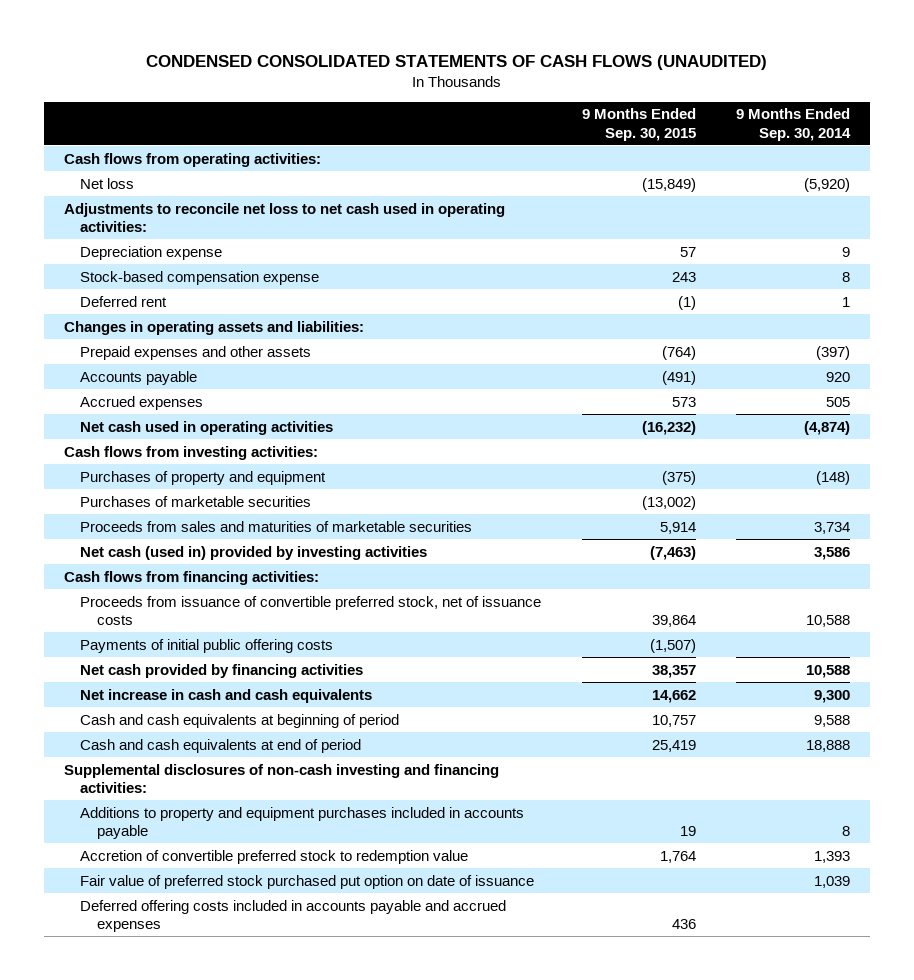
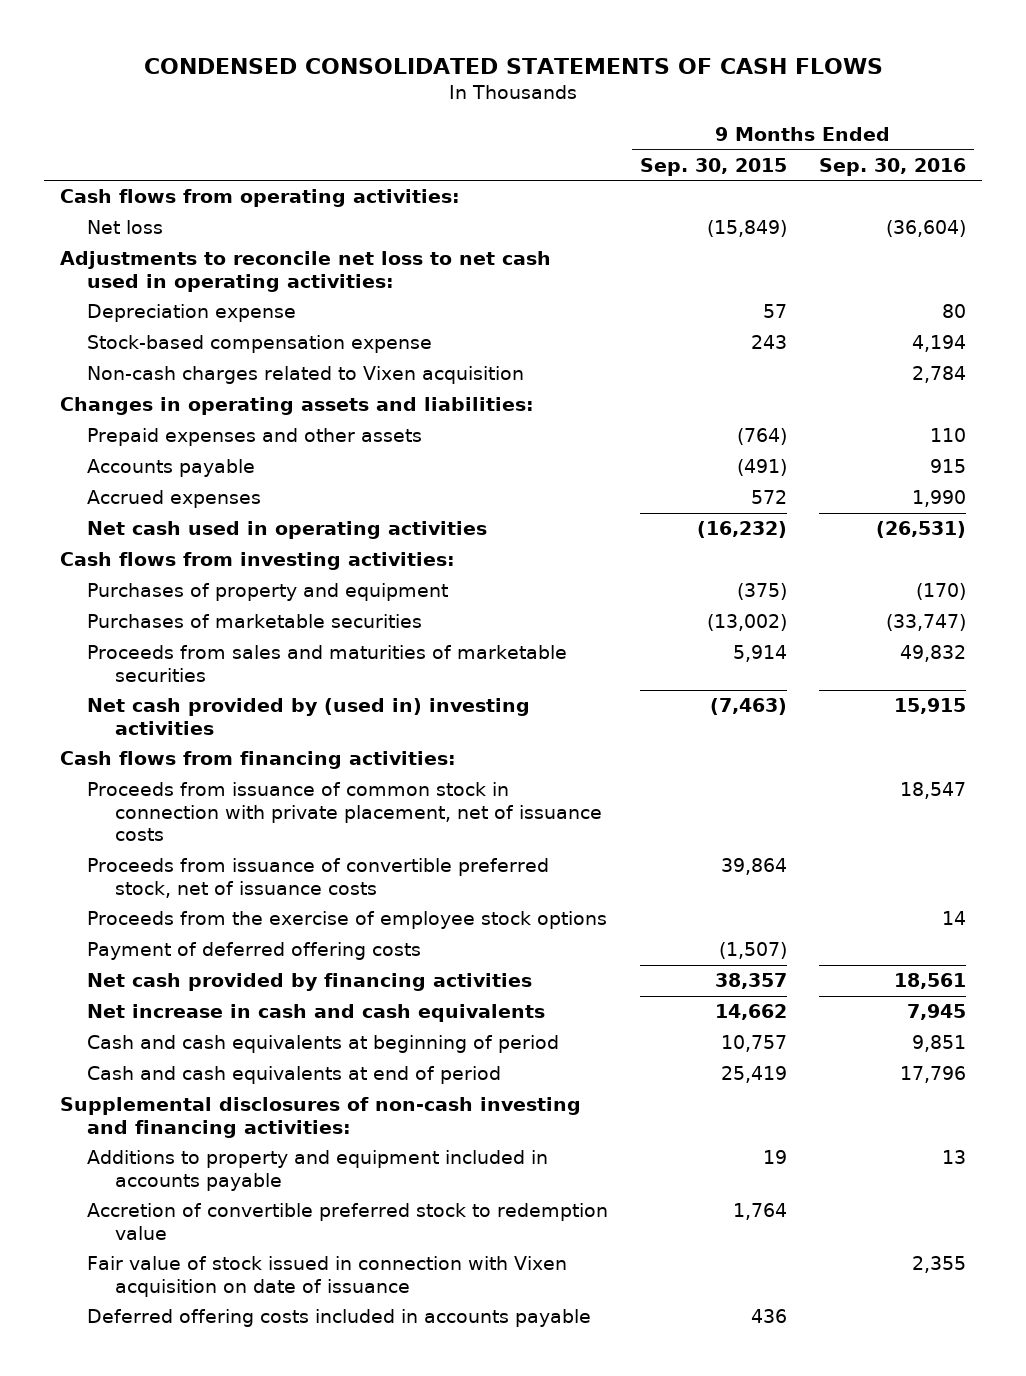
[145,54,767,70] CONDENSED CONSOLIDATED STATEMENTS OF CASH FLOWS (UNAUDITED) -> [144,57,884,74] CONDENSED CONSOLIDATED STATEMENTS OF CASH FLOWS
[735,108,851,141] 9 Months Ended Sep. 30, 2014 -> none
none -> [819,157,967,176] Sep. 30, 2016
[80,295,168,307] Deferred rent -> none
none -> [87,366,525,385] Non-cash charges related to Vixen acquisition
[671,396,696,407] 573 -> [751,490,788,505] 572
[80,545,428,560] Net cash (used in) provided by investing activities -> [87,698,531,735] Net cash provided by (used in) investing activities
none -> [87,782,602,842] Proceeds from issuance of common stock in connection with private placement, net of issuance costs
none -> [87,911,608,930] Proceeds from the exercise of employee stock options
[80,638,334,653] Payments of initial public offering costs -> [87,942,422,961] Payment of deferred offering costs
[80,806,525,840] Additions to property and equipment purchases included in accounts payable -> [87,1150,549,1191] Additions to property and equipment included in accounts payable
[80,874,535,889] Fair value of preferred stock purchased put option on date of issuance -> none
none -> [87,1256,568,1297] Fair value of stock issued in connection with Vixen acquisition on date of issuance
[80,899,507,933] Deferred offering costs included in accounts payable and accrued expenses -> [87,1309,592,1328] Deferred offering costs included in accounts payable

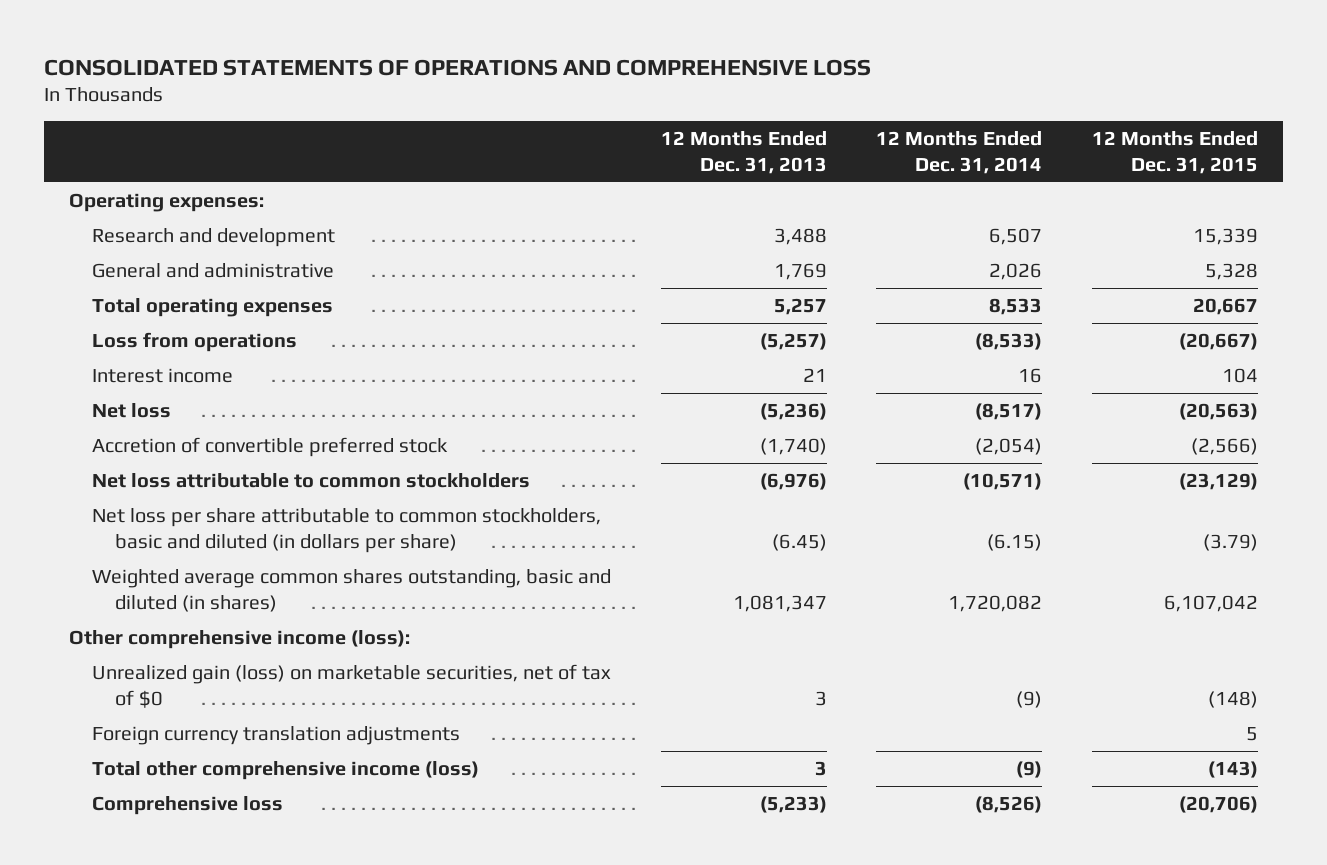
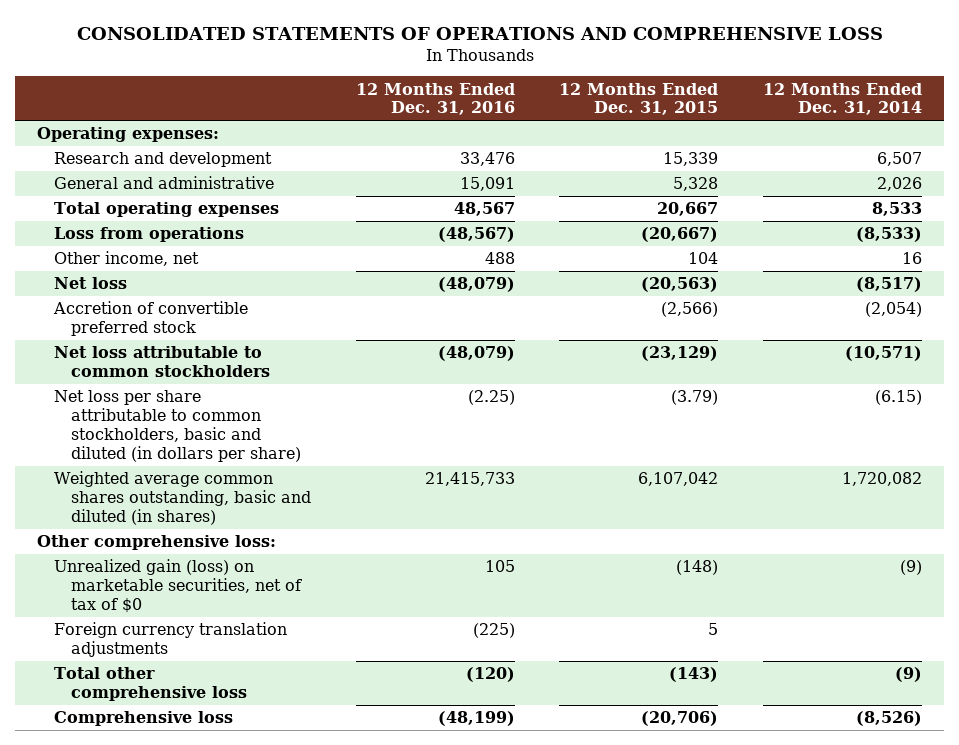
[660,131,827,174] 12 Months Ended Dec. 31, 2013 -> none
none -> [355,82,515,116] 12 Months Ended Dec. 31, 2016
[91,367,233,383] Interest income -> [54,251,200,267] Other income, net
[68,629,410,649] Other comprehensive income (loss): -> [37,535,277,551] Other comprehensive loss:
[91,760,479,780] Total other comprehensive income (loss) -> [54,667,248,702] Total other comprehensive loss

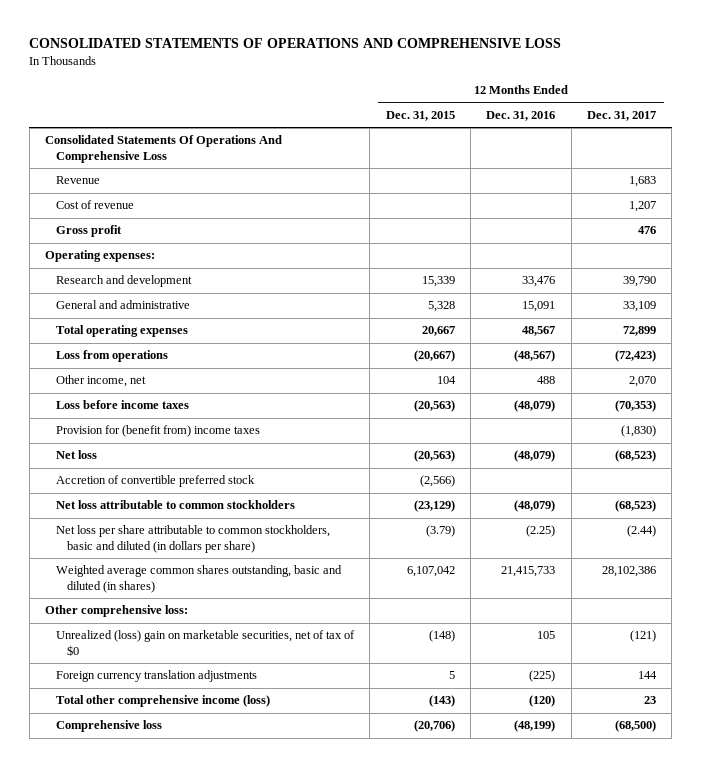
[762,82,922,116] 12 Months Ended Dec. 31, 2014 -> none
none -> [586,110,656,121] Dec. 31, 2017
none -> [45,135,283,163] Consolidated Statements Of Operations And Comprehensive Loss
none -> [56,176,101,185] Revenue
none -> [56,200,135,210] Cost of revenue
none -> [56,225,123,238] Gross profit
none -> [56,400,190,410] Loss before income taxes
none -> [56,425,261,438] Provision for (benefit from) income taxes
[54,559,303,613] Unrealized gain (loss) on marketable securities, net of tax of $0 -> [56,630,356,656] Unrealized (loss) gain on marketable securities, net of tax of $0
[54,667,248,702] Total other comprehensive loss -> [56,695,271,708] Total other comprehensive income (loss)

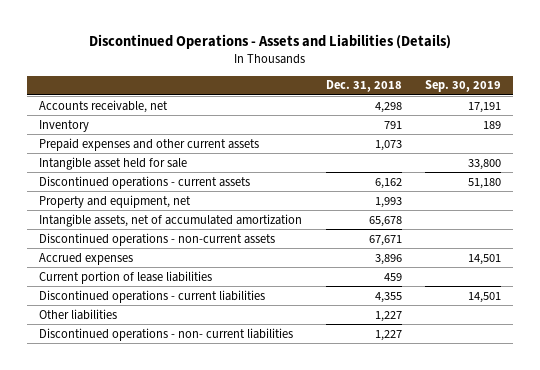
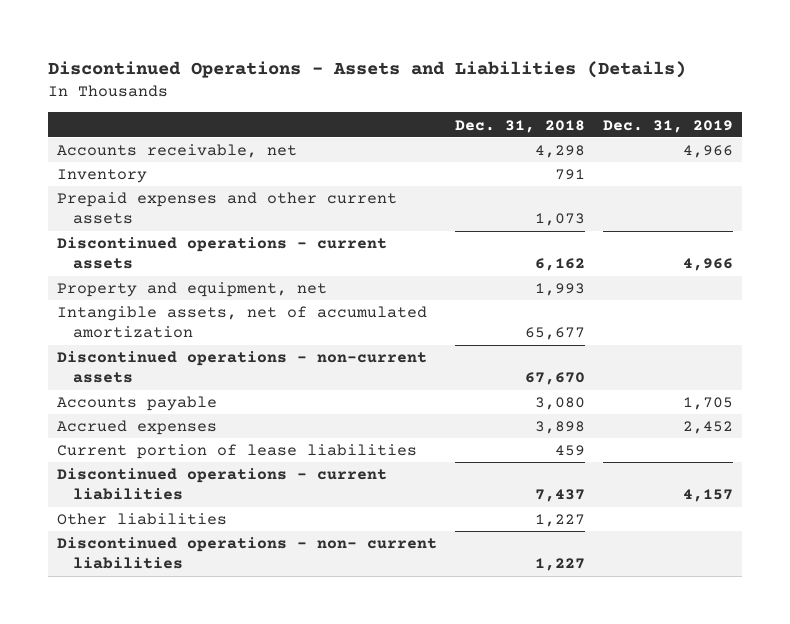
[425,80,502,93] Sep. 30, 2019 -> none
none -> [603,119,734,133] Dec. 31, 2019
[38,156,187,170] Intangible asset held for sale -> none
[368,215,402,227] 65,678 -> [525,327,586,341] 65,677
[368,234,402,246] 67,671 -> [525,372,586,386] 67,670
none -> [57,396,218,412] Accounts payable
[374,253,402,265] 3,896 -> [535,421,586,435] 3,898
[374,291,402,303] 4,355 -> [535,489,586,503] 7,437

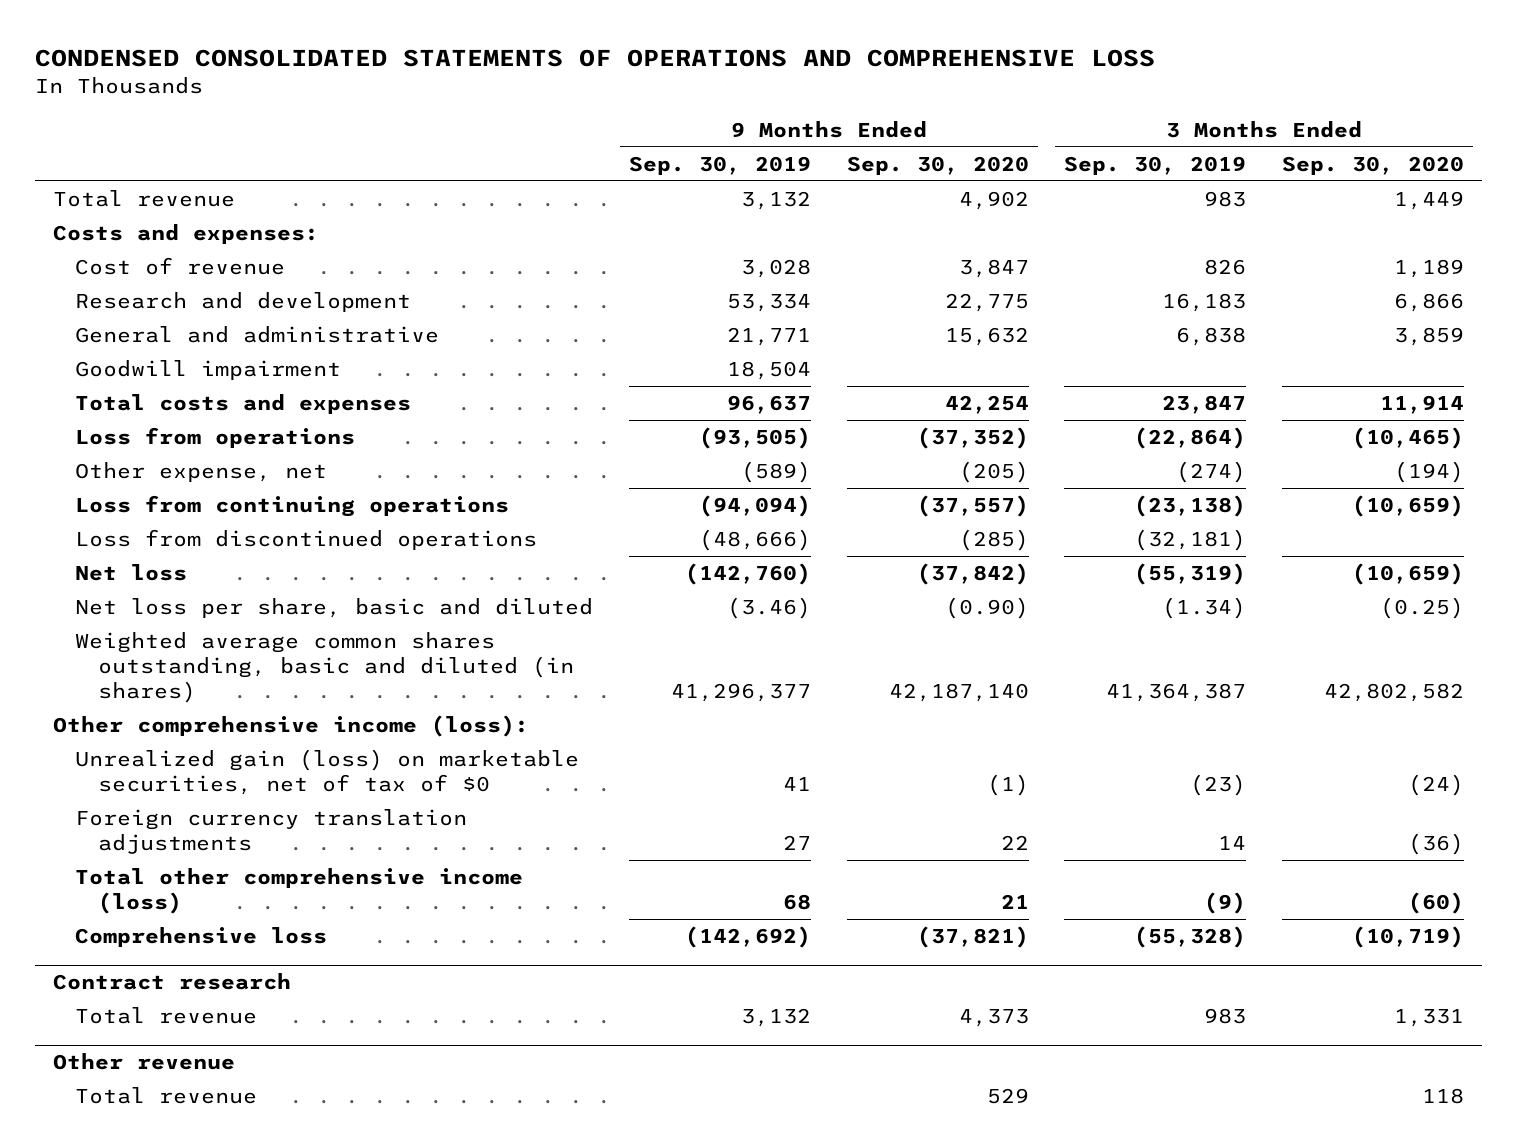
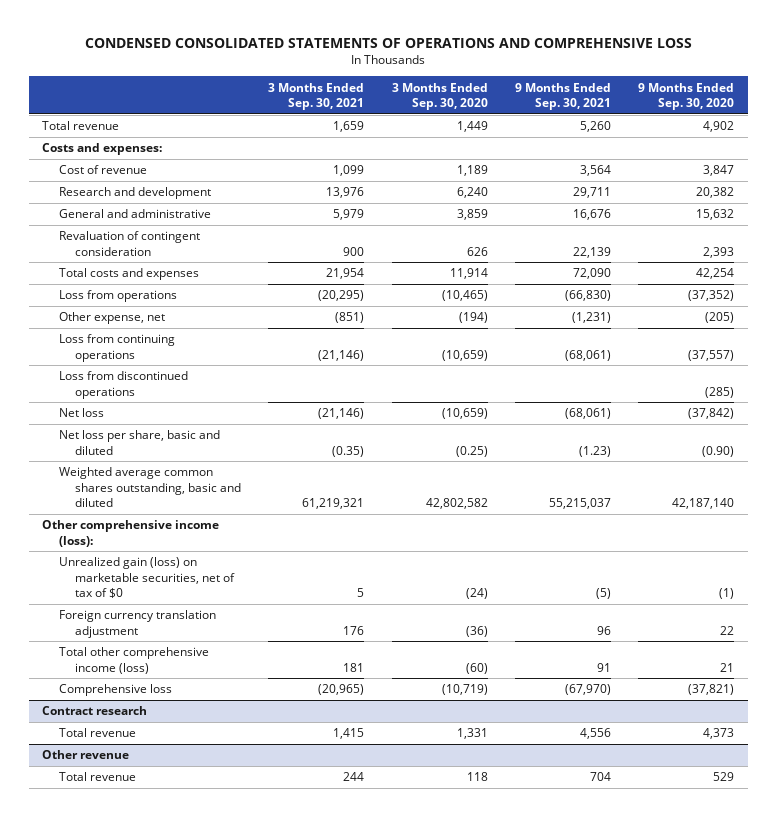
[628,155,811,175] Sep. 30, 2019 -> none
[1064,155,1247,175] Sep. 30, 2019 -> none
none -> [268,82,365,110] 3 Months Ended Sep. 30, 2021
none -> [514,82,611,110] 9 Months Ended Sep. 30, 2021
[944,292,1029,312] 22,775 -> [696,187,735,199] 20,382
[1394,292,1465,312] 6,866 -> [456,187,488,199] 6,240
[75,359,342,380] Goodwill impairment -> none
none -> [58,231,200,256] Revaluation of contingent consideration
[75,631,574,703] Weighted average common shares outstanding, basic and diluted (in shares) -> [58,467,242,508] Weighted average common shares outstanding, basic and diluted
[75,808,468,854] Foreign currency translation adjustments -> [58,610,216,638] Foreign currency translation adjustment

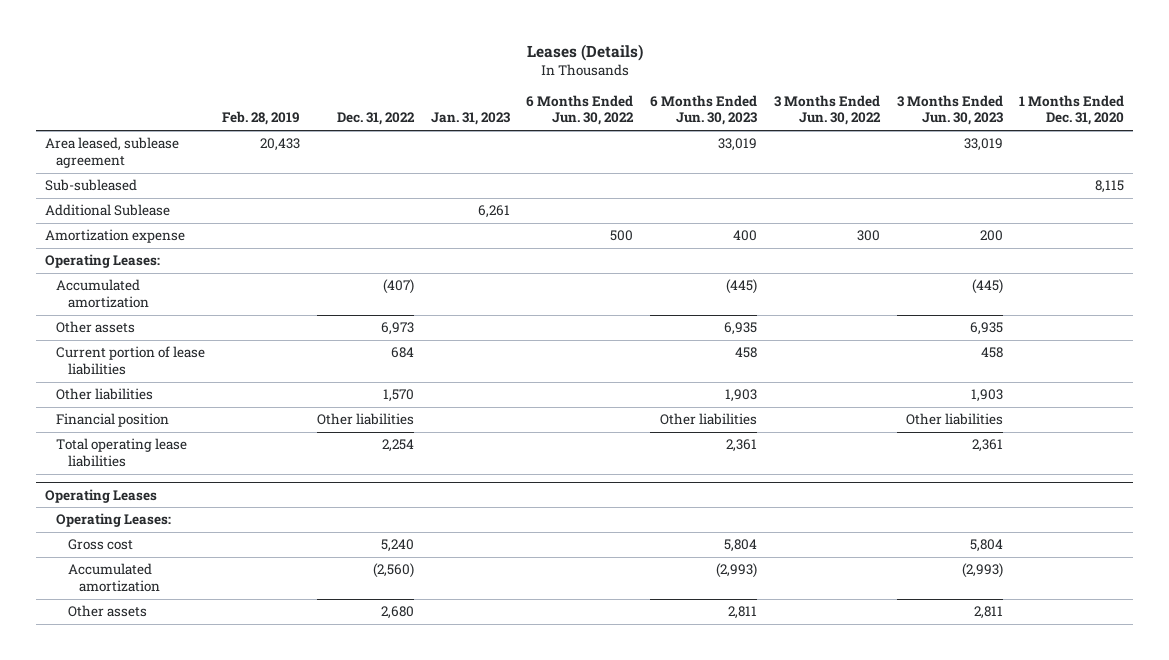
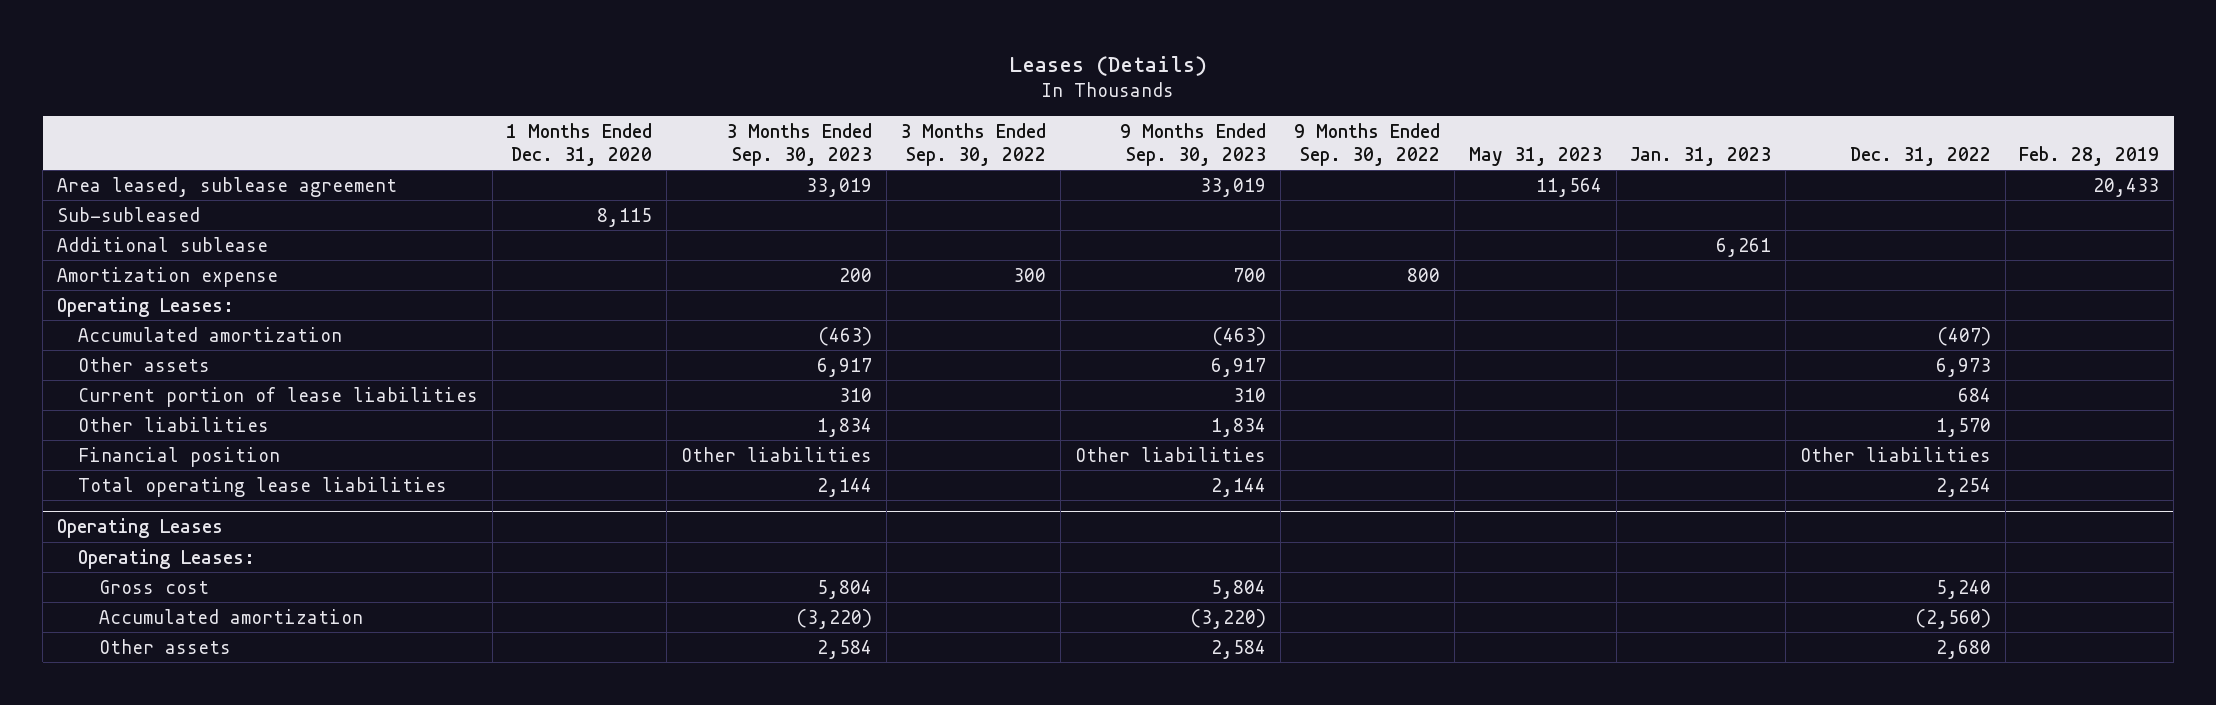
[526,94,635,126] 6 Months Ended Jun. 30, 2022 -> none
[650,94,758,126] 6 Months Ended Jun. 30, 2023 -> none
[773,94,881,126] 3 Months Ended Jun. 30, 2022 -> none
[896,94,1003,126] 3 Months Ended Jun. 30, 2023 -> none
none -> [725,122,872,166] 3 Months Ended Sep. 30, 2023
none -> [900,122,1047,166] 3 Months Ended Sep. 30, 2022
none -> [1119,122,1266,166] 9 Months Ended Sep. 30, 2023
none -> [1294,122,1441,166] 9 Months Ended Sep. 30, 2022
none -> [1468,146,1602,166] May 31, 2023
[44,204,170,217] Additional Sublease -> [56,236,268,252] Additional sublease

